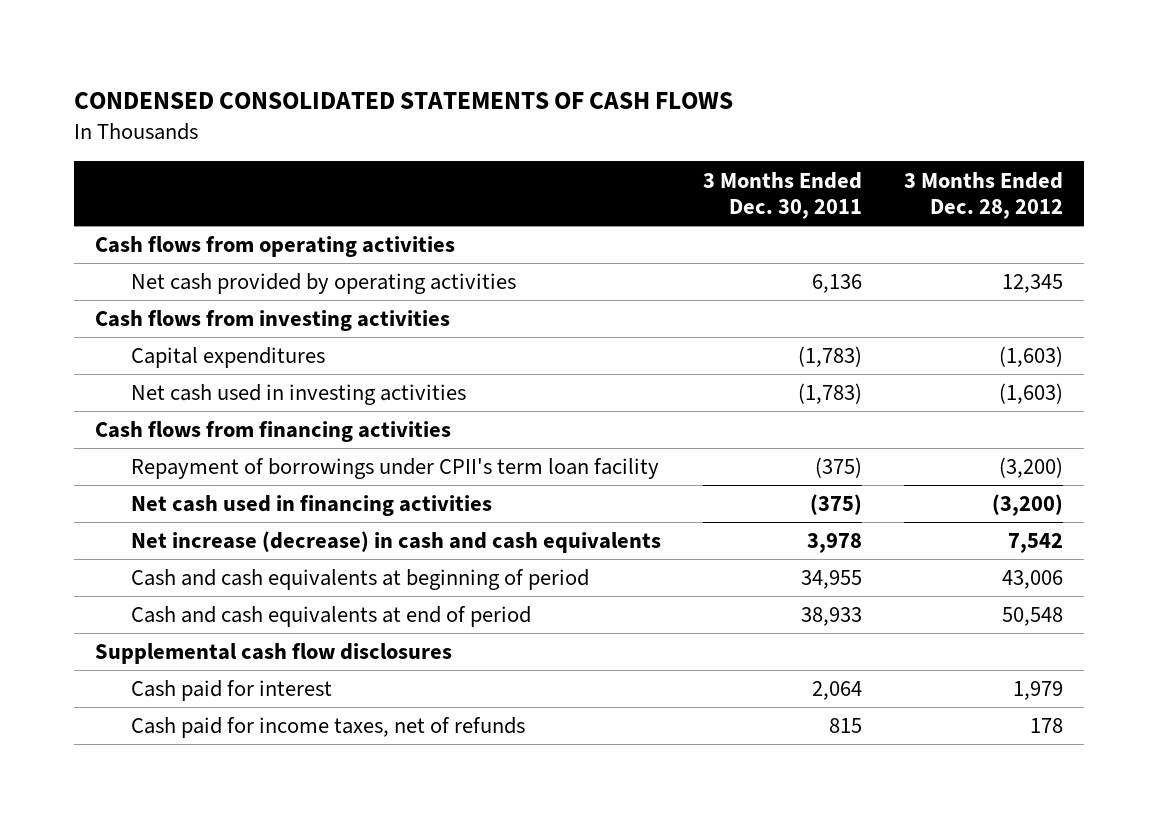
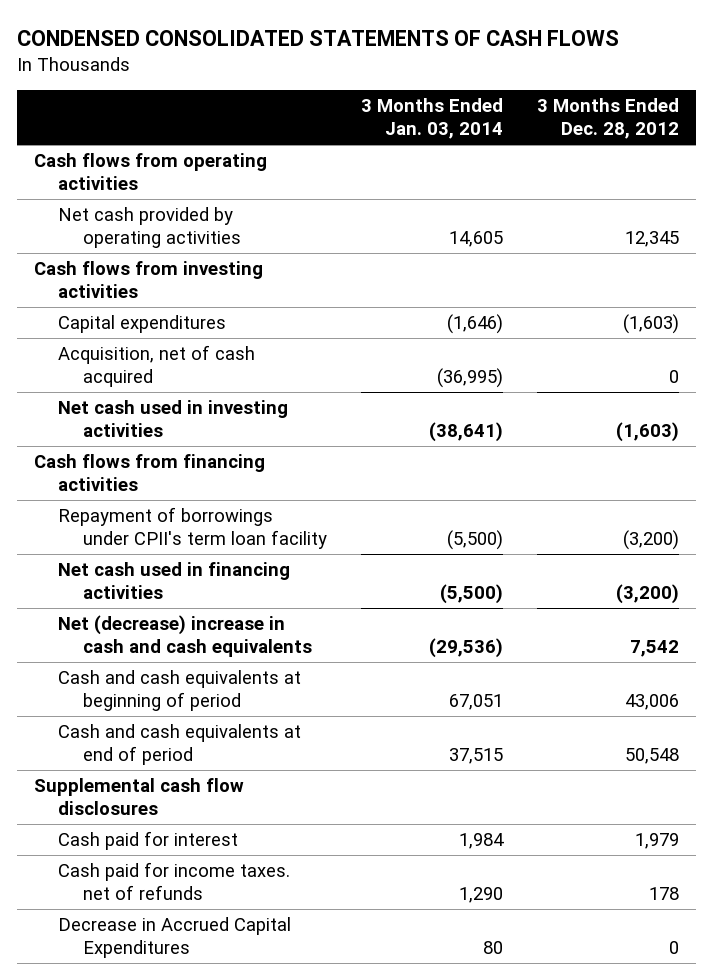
[702,171,862,219] 3 Months Ended Dec. 30, 2011 -> none
none -> [360,98,503,140] 3 Months Ended Jan. 03, 2014
none -> [58,345,256,388] Acquisition, net of cash acquired
[130,531,661,554] Net increase (decrease) in cash and cash equivalents -> [58,615,312,658] Net (decrease) increase in cash and cash equivalents
[130,717,525,739] Cash paid for income taxes, net of refunds -> [58,862,291,901] Cash paid for income taxes. net of refunds
none -> [58,917,292,959] Decrease in Accrued Capital Expenditures

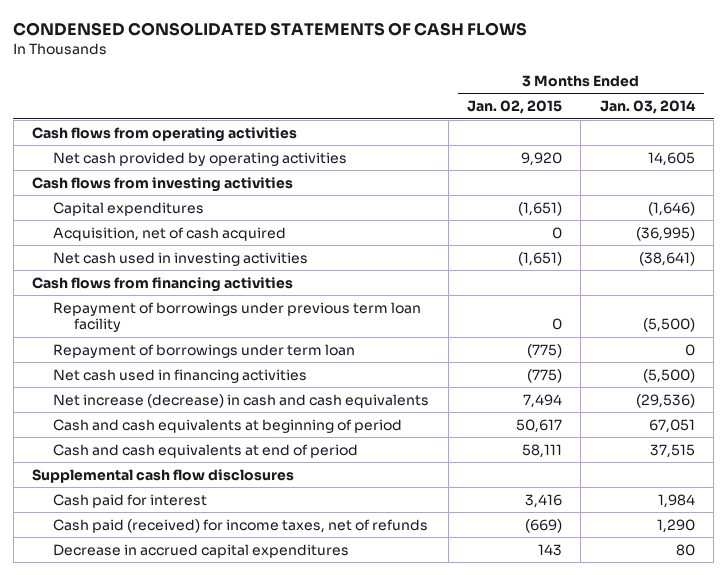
[537,98,680,140] 3 Months Ended Dec. 28, 2012 -> none
none -> [467,100,563,115] Jan. 02, 2015
[58,507,327,550] Repayment of borrowings under CPII's term loan facility -> [53,301,422,333] Repayment of borrowings under previous term loan facility
none -> [53,343,356,358] Repayment of borrowings under term loan
[58,615,312,658] Net (decrease) increase in cash and cash equivalents -> [53,393,430,408] Net increase (decrease) in cash and cash equivalents
[58,862,291,901] Cash paid for income taxes. net of refunds -> [53,518,429,533] Cash paid (received) for income taxes, net of refunds
[58,917,292,959] Decrease in Accrued Capital Expenditures -> [53,543,350,558] Decrease in accrued capital expenditures

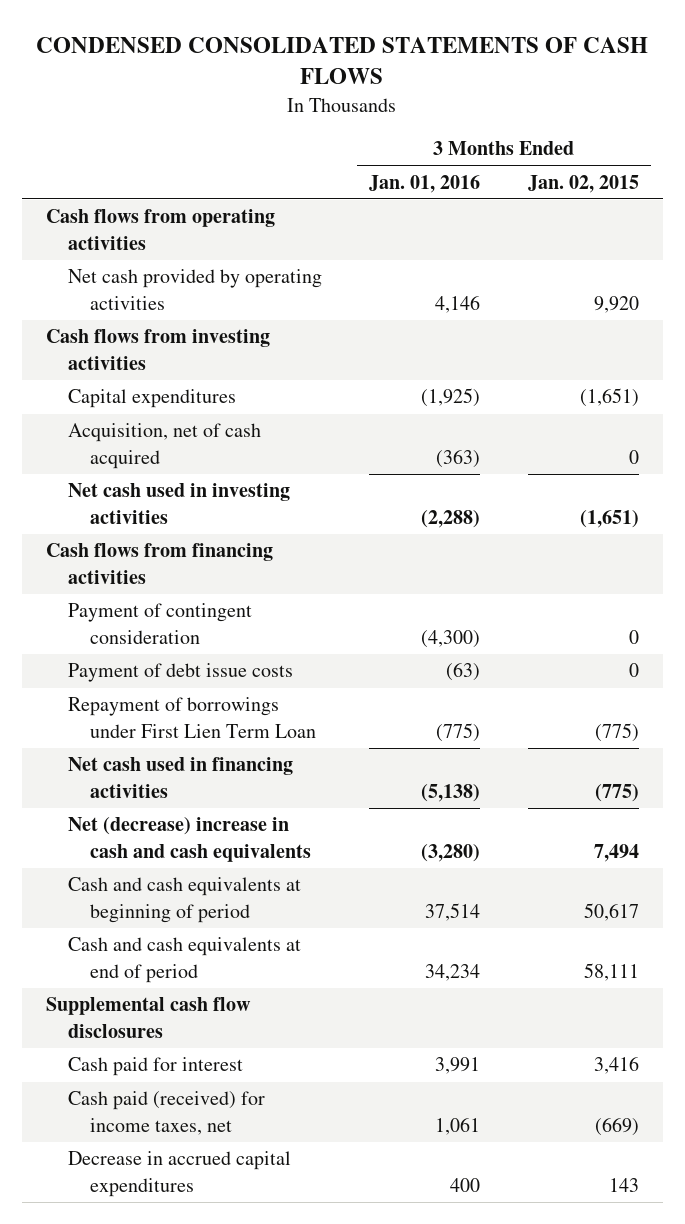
[599,100,696,115] Jan. 03, 2014 -> none
none -> [369,174,481,193] Jan. 01, 2016
[53,301,422,333] Repayment of borrowings under previous term loan facility -> none
none -> [67,603,252,644] Payment of contingent consideration
none -> [67,663,293,683] Payment of debt issue costs
[53,343,356,358] Repayment of borrowings under term loan -> [67,697,316,738] Repayment of borrowings under First Lien Term Loan
[53,393,430,408] Net increase (decrease) in cash and cash equivalents -> [67,817,311,862] Net (decrease) increase in cash and cash equivalents
[53,518,429,533] Cash paid (received) for income taxes, net of refunds -> [67,1091,265,1135] Cash paid (received) for income taxes, net

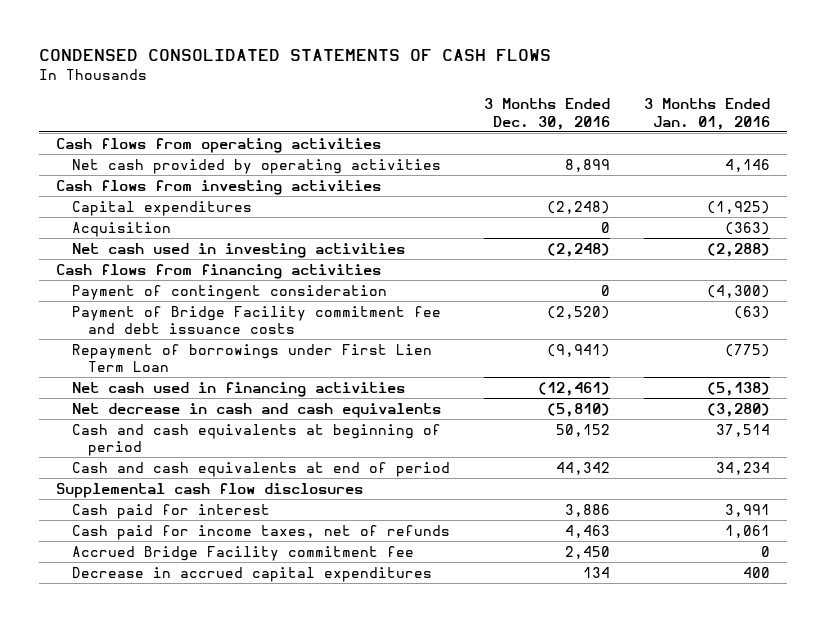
[528,174,640,193] Jan. 02, 2015 -> none
none -> [483,98,610,130] 3 Months Ended Dec. 30, 2016
[67,423,261,469] Acquisition, net of cash acquired -> [72,221,172,237] Acquisition
[67,663,293,683] Payment of debt issue costs -> [72,305,442,334] Payment of Bridge Facility commitment fee and debt issuance costs
[67,817,311,862] Net (decrease) increase in cash and cash equivalents -> [72,402,442,418] Net decrease in cash and cash equivalents
[67,1091,265,1135] Cash paid (received) for income taxes, net -> [72,524,451,540] Cash paid for income taxes, net of refunds
none -> [72,545,415,561] Accrued Bridge Facility commitment fee

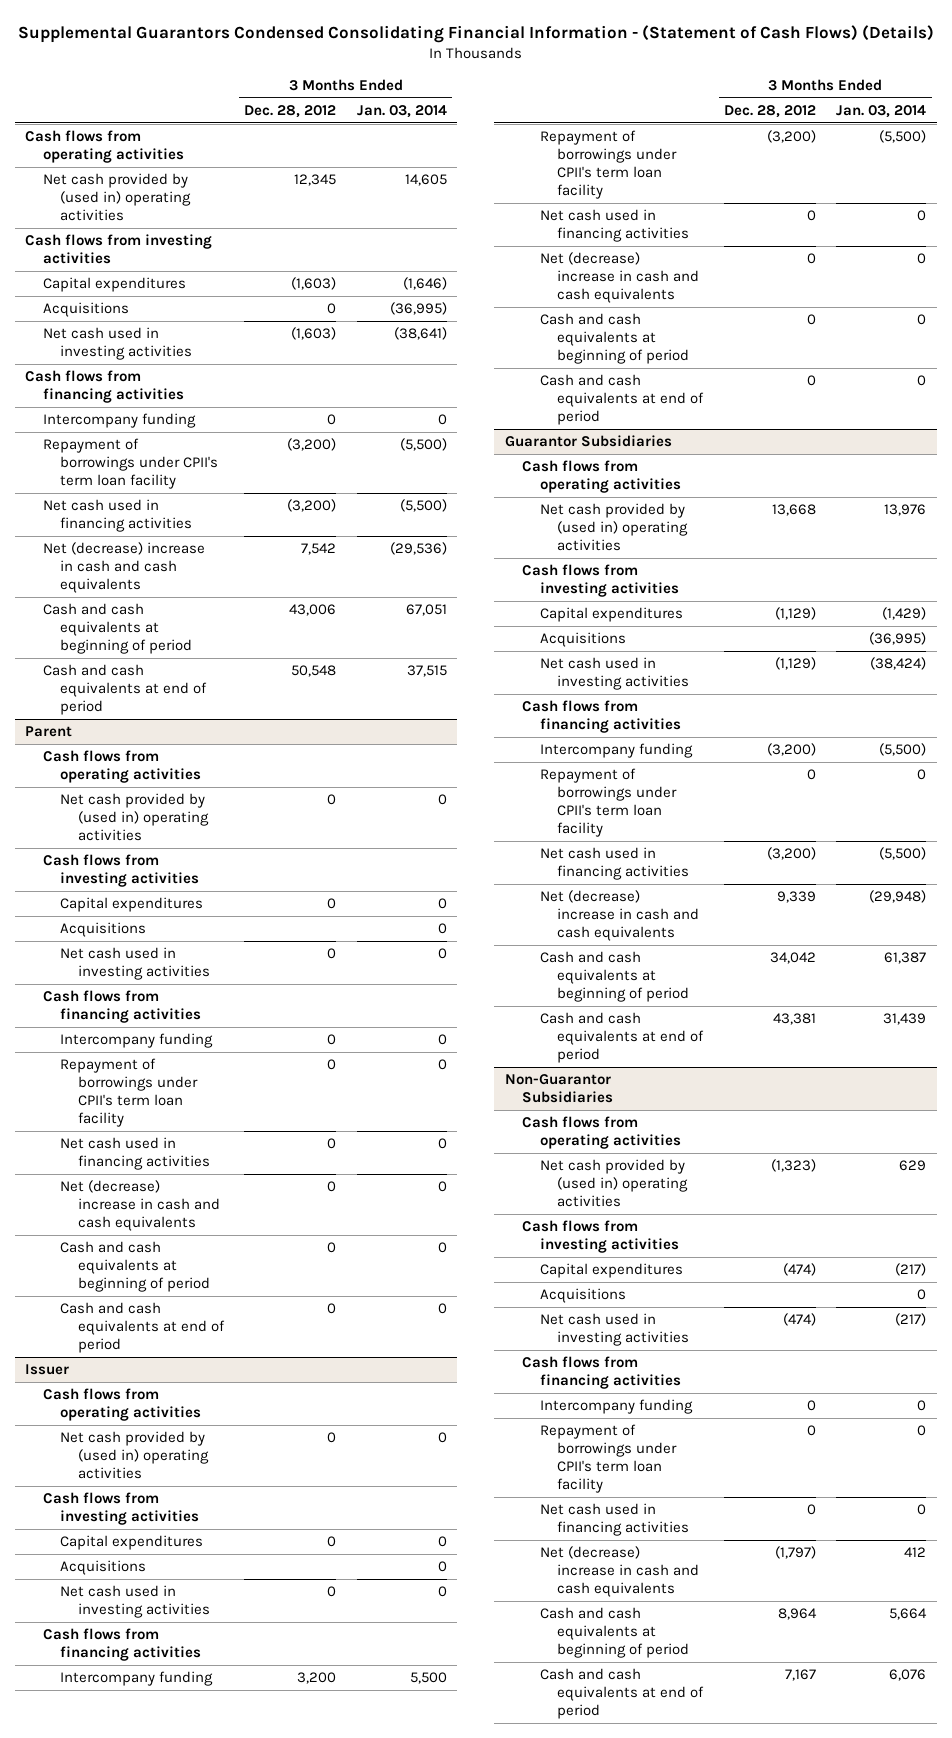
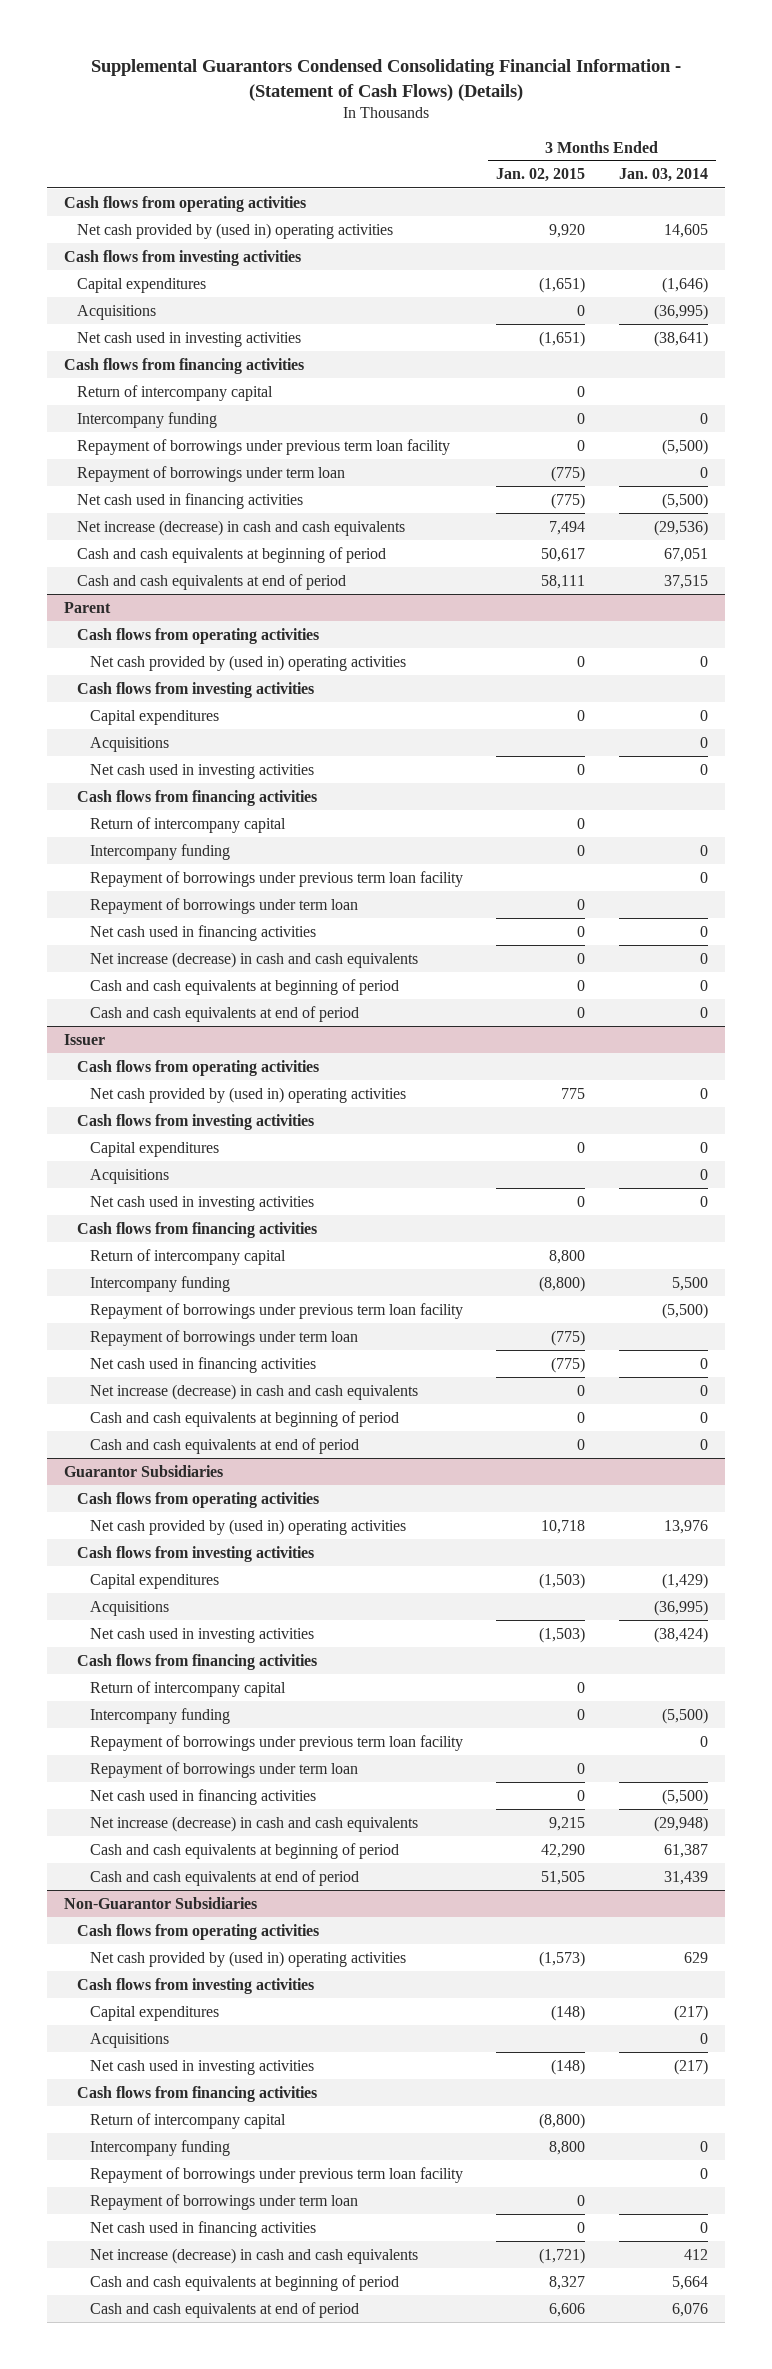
[244,104,337,118] Dec. 28, 2012 -> none
none -> [496,168,586,183] Jan. 02, 2015
none -> [76,384,273,401] Return of intercompany capital
[42,438,219,490] Repayment of borrowings under CPII's term loan facility -> [76,438,450,455] Repayment of borrowings under previous term loan facility
none -> [76,465,345,482] Repayment of borrowings under term loan
[42,542,205,594] Net (decrease) increase in cash and cash equivalents -> [76,519,405,536] Net increase (decrease) in cash and cash equivalents
none -> [89,816,286,833] Return of intercompany capital
[60,1058,198,1128] Repayment of borrowings under CPII's term loan facility -> [89,870,463,887] Repayment of borrowings under previous term loan facility
none -> [89,897,358,914] Repayment of borrowings under term loan
[60,1180,220,1232] Net (decrease) increase in cash and cash equivalents -> [89,951,418,968] Net increase (decrease) in cash and cash equivalents
none -> [89,1248,286,1265] Return of intercompany capital
[539,130,678,200] Repayment of borrowings under CPII's term loan facility -> [89,1302,463,1319] Repayment of borrowings under previous term loan facility
none -> [89,1329,358,1346] Repayment of borrowings under term loan
[539,252,700,304] Net (decrease) increase in cash and cash equivalents -> [89,1383,418,1400] Net increase (decrease) in cash and cash equivalents
none -> [89,1680,286,1697] Return of intercompany capital
[539,768,678,838] Repayment of borrowings under CPII's term loan facility -> [89,1734,463,1751] Repayment of borrowings under previous term loan facility
none -> [89,1761,358,1778] Repayment of borrowings under term loan
[539,890,700,942] Net (decrease) increase in cash and cash equivalents -> [89,1815,418,1832] Net increase (decrease) in cash and cash equivalents
none -> [89,2112,286,2129] Return of intercompany capital
[539,1424,678,1494] Repayment of borrowings under CPII's term loan facility -> [89,2166,463,2183] Repayment of borrowings under previous term loan facility
none -> [89,2193,358,2210] Repayment of borrowings under term loan
[539,1546,700,1598] Net (decrease) increase in cash and cash equivalents -> [89,2247,418,2264] Net increase (decrease) in cash and cash equivalents

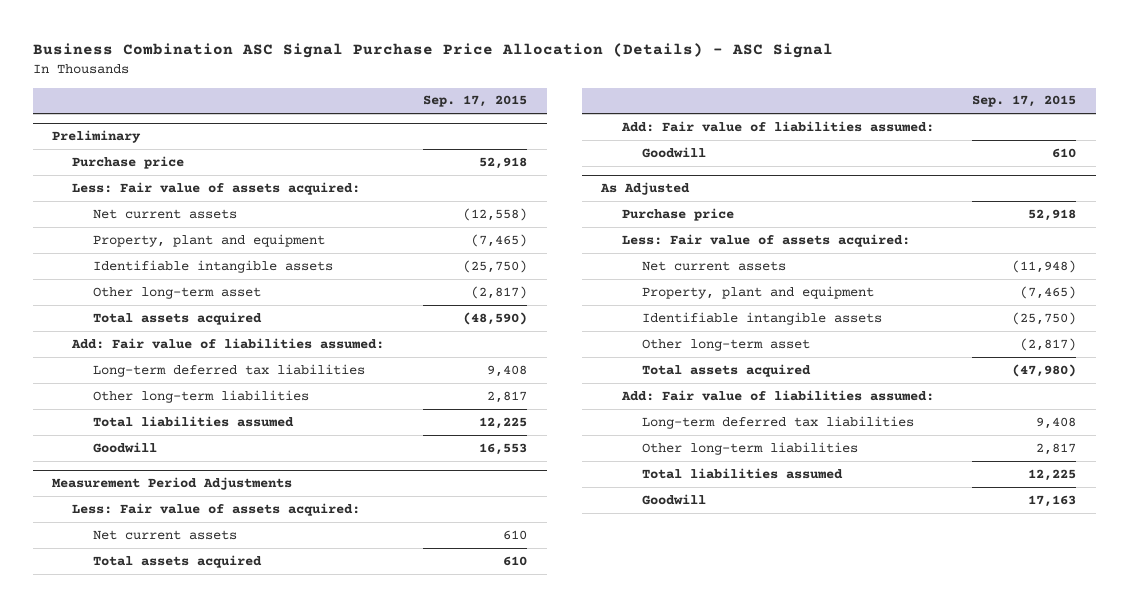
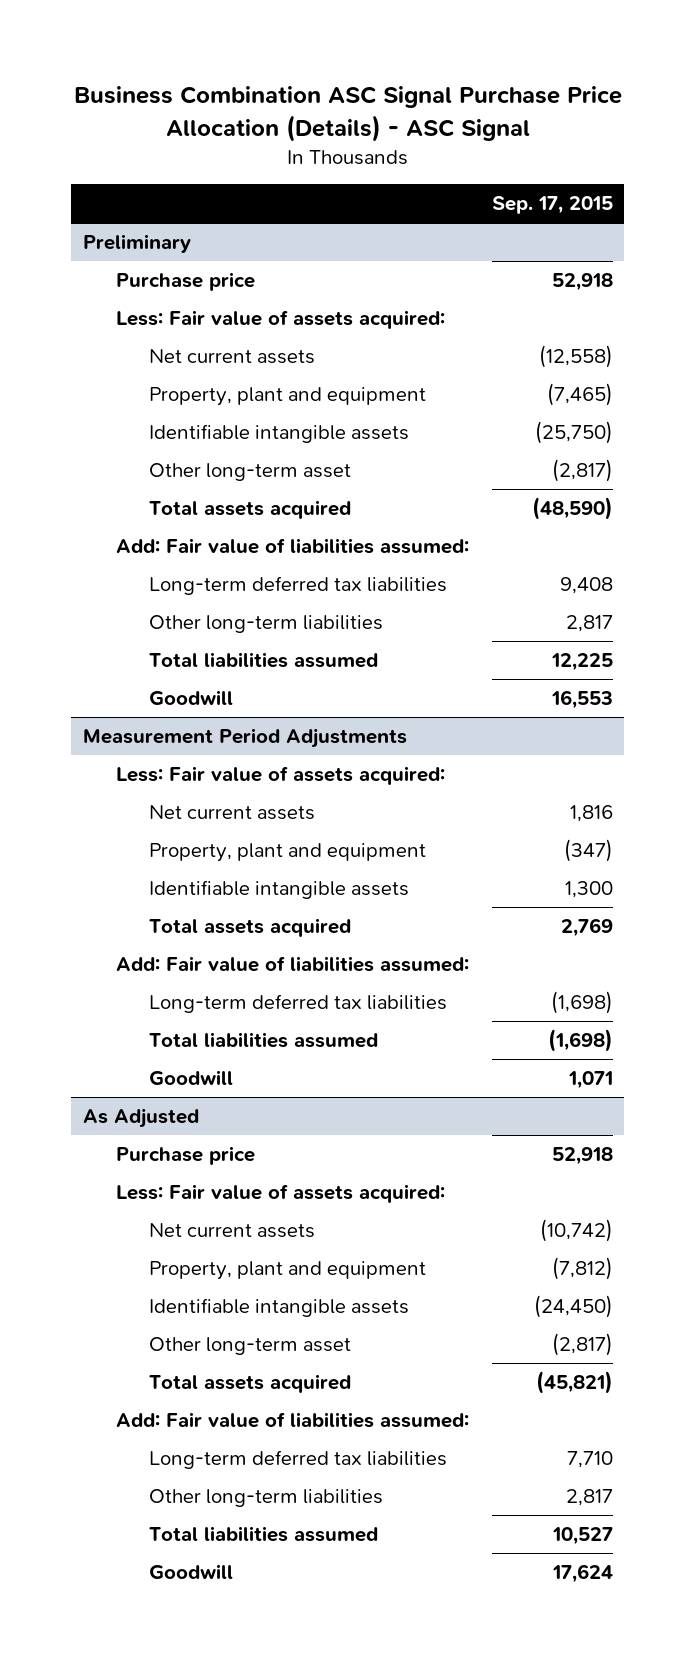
[503,529,528,540] 610 -> [569,804,613,822] 1,816
none -> [148,842,426,862] Property, plant and equipment
none -> [148,879,409,899] Identifiable intangible assets
[503,555,528,566] 610 -> [560,917,613,937] 2,769
none -> [148,993,447,1013] Long-term deferred tax liabilities
none -> [148,1031,378,1048] Total liabilities assumed
[1052,147,1077,158] 610 -> [567,1070,613,1089] 1,071
[1012,259,1077,273] (11,948) -> [539,1218,613,1242] (10,742)
[1020,285,1077,299] (7,465) -> [551,1256,613,1280] (7,812)
[1012,311,1077,325] (25,750) -> [533,1294,613,1318] (24,450)
[1012,363,1077,377] (47,980) -> [535,1370,613,1394] (45,821)
[1036,416,1077,429] 9,408 -> [566,1450,613,1468] 7,710
[1028,468,1077,481] 12,225 -> [551,1526,613,1545] 10,527
[1028,494,1077,507] 17,163 -> [551,1563,613,1583] 17,624

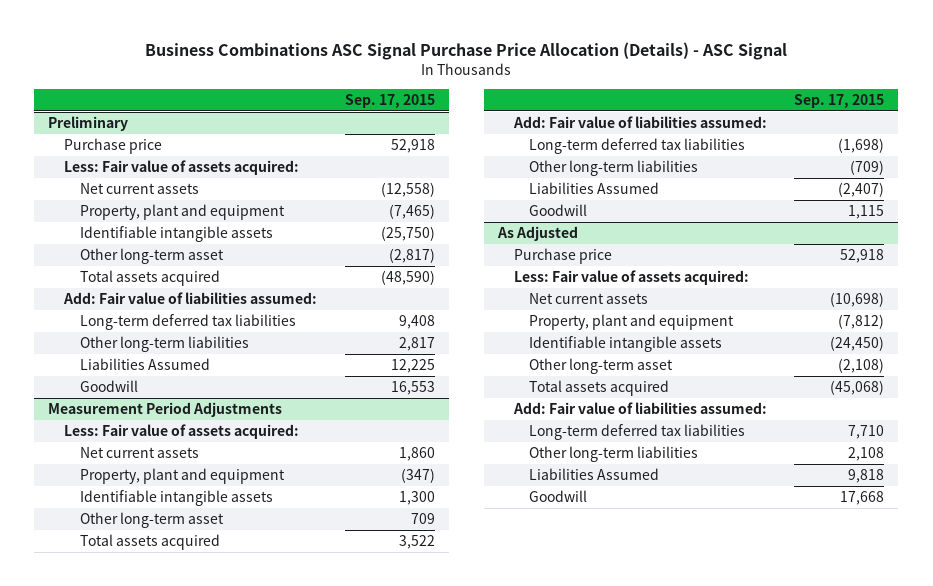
[73,86,622,142] Business Combination ASC Signal Purchase Price Allocation (Details) - ASC Signal -> [145,42,788,61] Business Combinations ASC Signal Purchase Price Allocation (Details) - ASC Signal
[148,651,378,668] Total liabilities assumed -> [79,358,210,371] Liabilities Assumed
[569,804,613,822] 1,816 -> [398,447,435,462] 1,860
none -> [79,512,224,529] Other long-term asset
[560,917,613,937] 2,769 -> [398,535,435,550] 3,522
none -> [529,160,699,177] Other long-term liabilities
[148,1031,378,1048] Total liabilities assumed -> [529,182,660,195] Liabilities Assumed
[547,1028,613,1052] (1,698) -> [838,182,885,198] (2,407)
[567,1070,613,1089] 1,071 -> [848,205,885,220] 1,115
[539,1218,613,1242] (10,742) -> [830,292,885,308] (10,698)
[551,1332,613,1356] (2,817) -> [838,358,885,374] (2,108)
[535,1370,613,1394] (45,821) -> [830,380,885,396] (45,068)
[565,1488,613,1506] 2,817 -> [848,447,885,462] 2,108
[148,1525,378,1542] Total liabilities assumed -> [529,468,660,481] Liabilities Assumed
[551,1526,613,1545] 10,527 -> [848,469,885,484] 9,818
[551,1563,613,1583] 17,624 -> [840,491,885,506] 17,668

